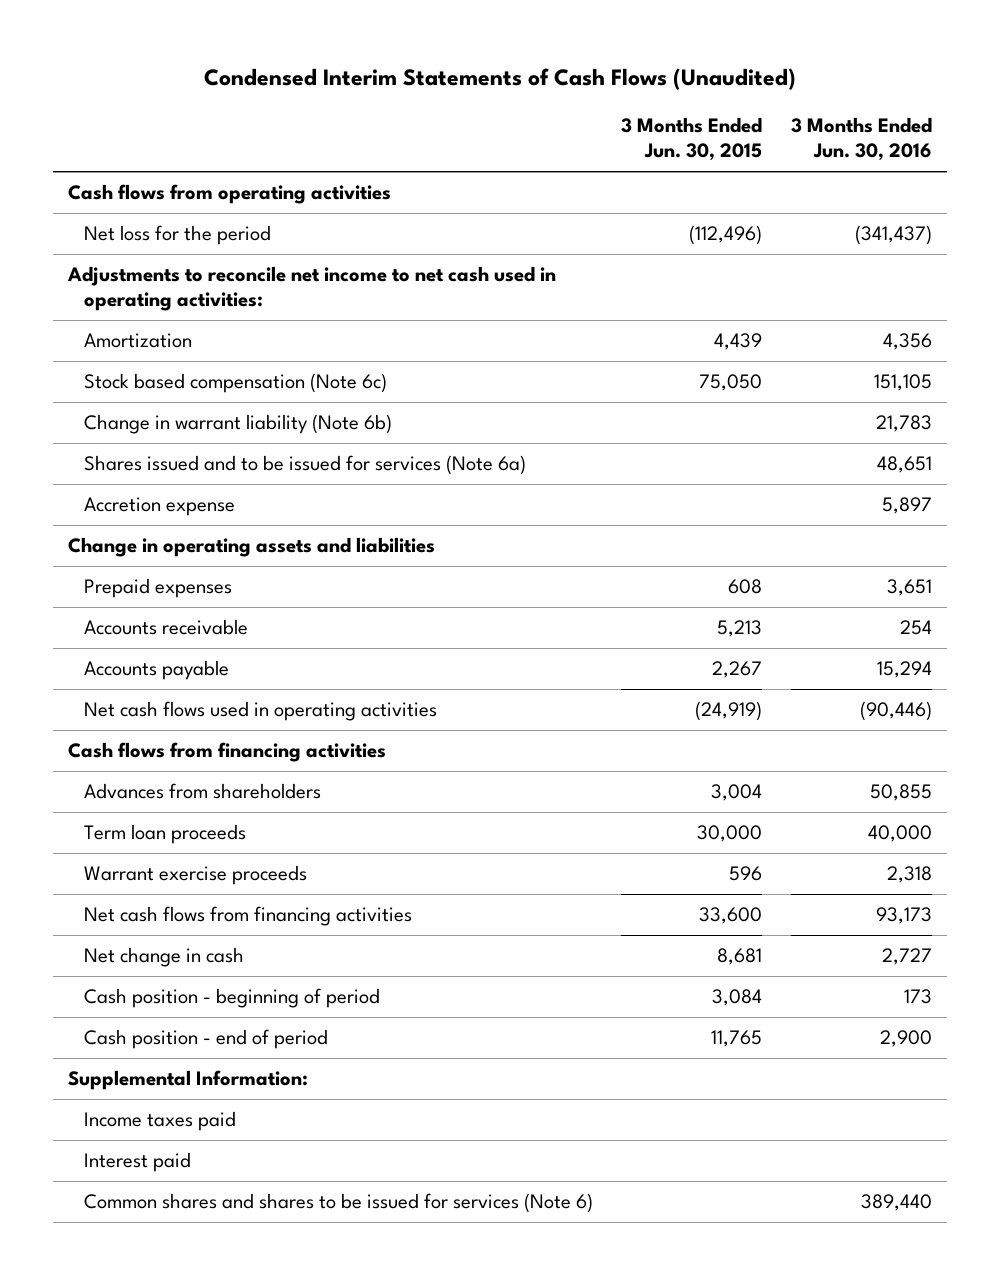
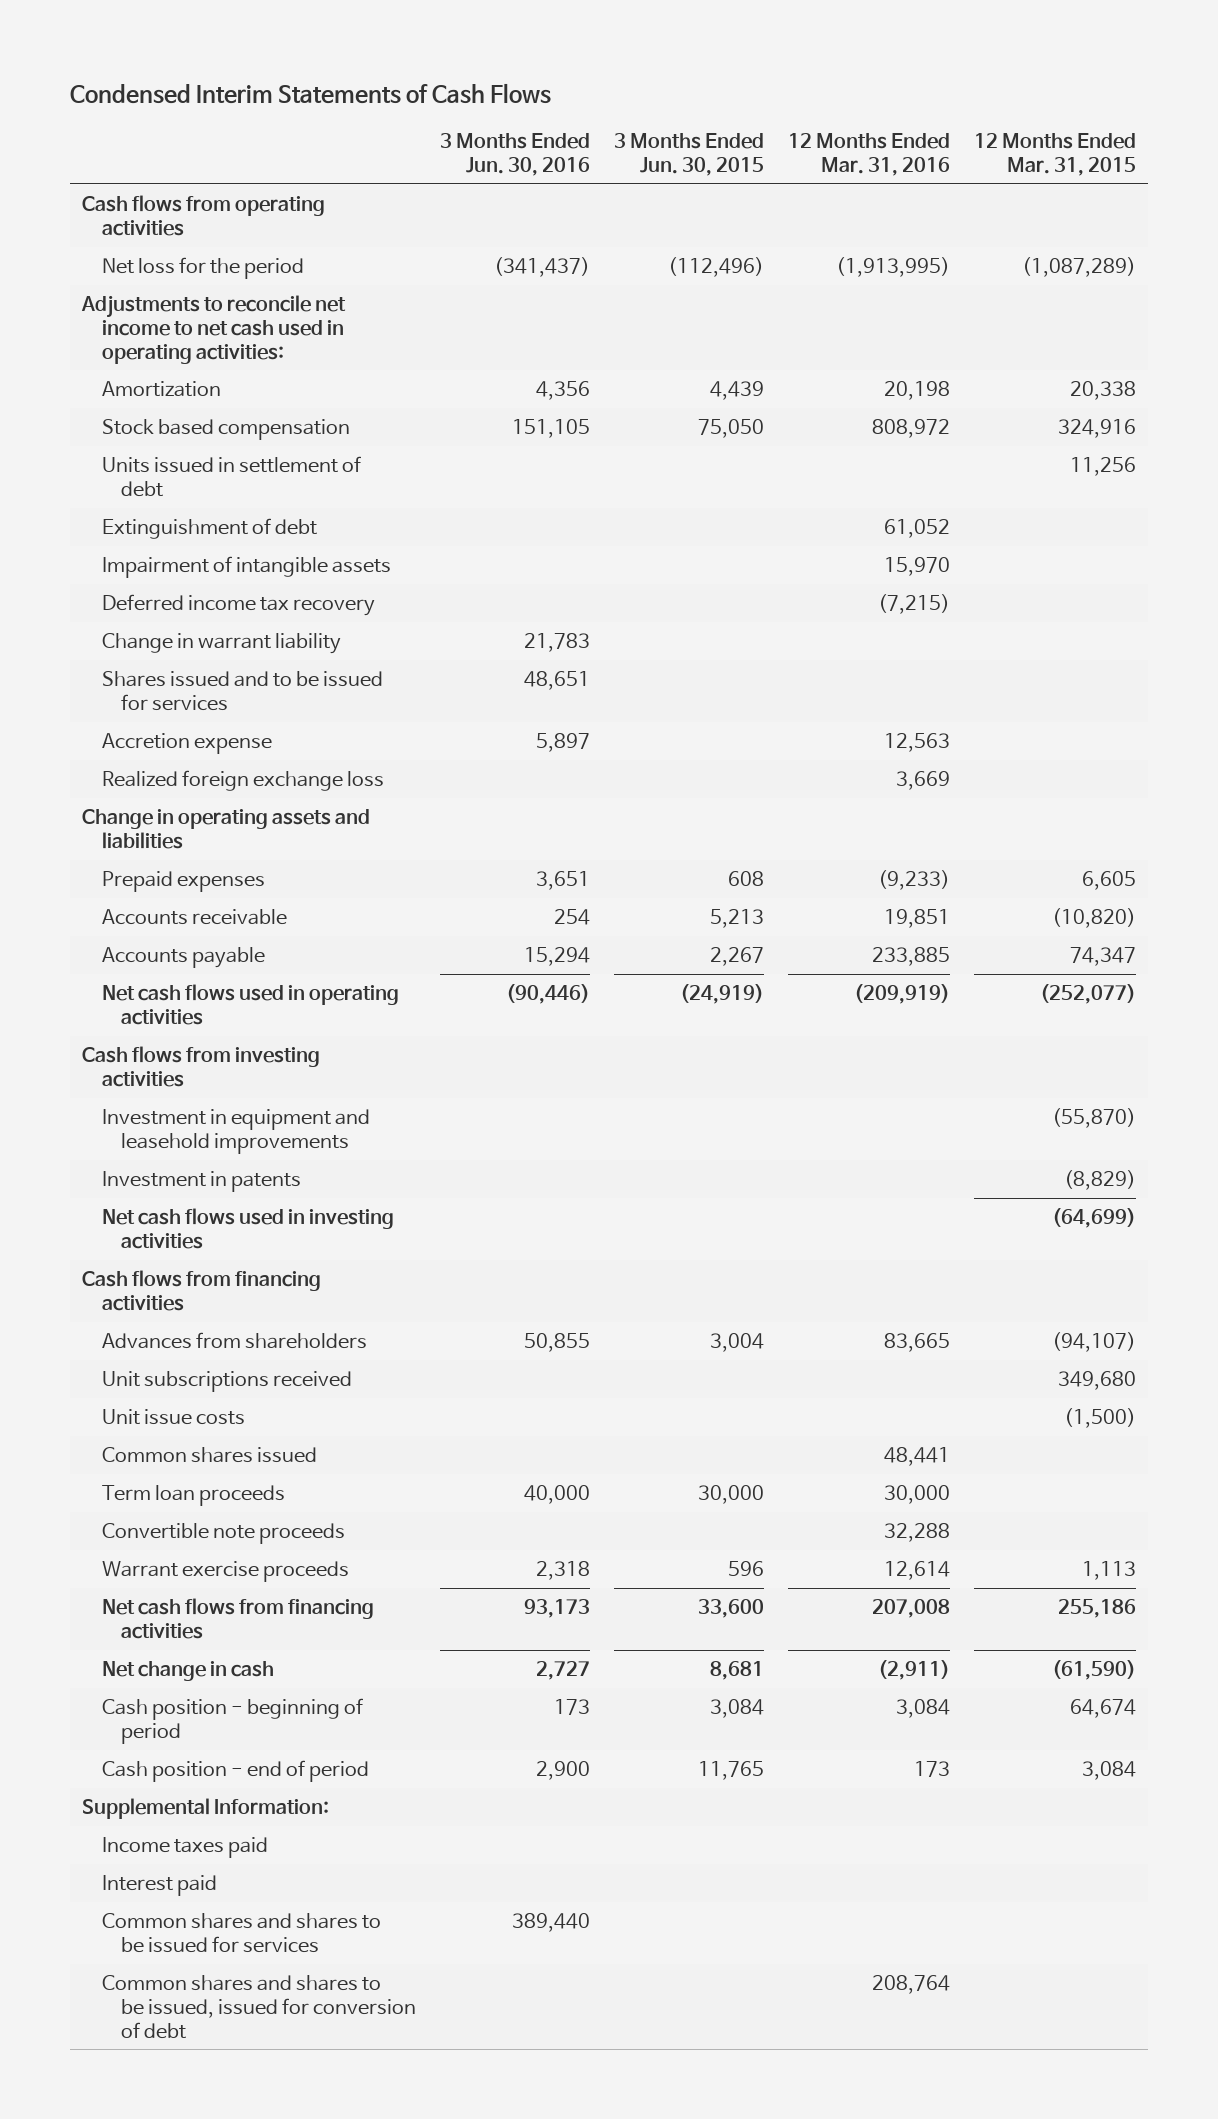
[203,67,796,90] Condensed Interim Statements of Cash Flows (Unaudited) -> [70,82,552,104] Condensed Interim Statements of Cash Flows
none -> [788,133,951,176] 12 Months Ended Mar. 31, 2016
none -> [974,133,1137,176] 12 Months Ended Mar. 31, 2015
[83,373,387,394] Stock based compensation (Note 6c) -> [101,419,350,441] Stock based compensation
none -> [101,456,361,497] Units issued in settlement of debt
none -> [101,518,317,540] Extinguishment of debt
none -> [101,556,391,579] Impairment of intangible assets
none -> [101,594,375,617] Deferred income tax recovery
[83,414,392,435] Change in warrant liability (Note 6b) -> [101,633,341,655] Change in warrant liability
[83,455,526,476] Shares issued and to be issued for services (Note 6a) -> [101,671,383,711] Shares issued and to be issued for services
none -> [101,770,384,792] Realized foreign exchange loss
none -> [82,1046,321,1087] Cash flows from investing activities
none -> [101,1109,370,1154] Investment in equipment and leasehold improvements
none -> [101,1171,301,1193] Investment in patents
none -> [101,1208,394,1249] Net cash flows used in investing activities
none -> [101,1371,352,1393] Unit subscriptions received
none -> [101,1409,245,1426] Unit issue costs
none -> [101,1447,317,1464] Common shares issued
none -> [101,1523,345,1545] Convertible note proceeds
[83,1193,593,1214] Common shares and shares to be issued for services (Note 6) -> [101,1913,381,1953] Common shares and shares to be issued for services
none -> [101,1975,416,2039] Common shares and shares to be issued, issued for conversion of debt

